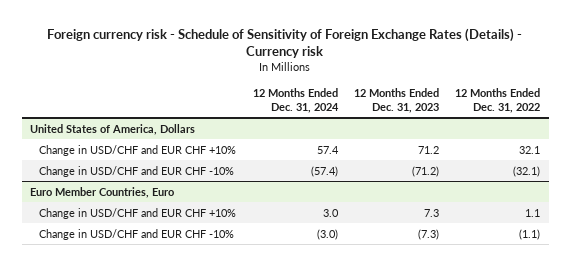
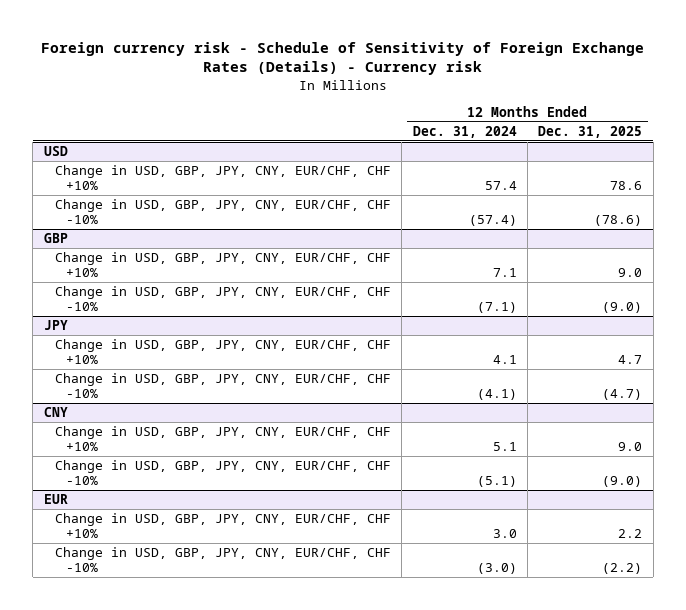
[354,87,440,113] 12 Months Ended Dec. 31, 2023 -> none
[455,87,541,113] 12 Months Ended Dec. 31, 2022 -> none
none -> [538,125,643,138] Dec. 31, 2025
[29,123,195,135] United States of America, Dollars -> [43,146,68,157] USD
[39,144,237,156] Change in USD/CHF and EUR CHF +10% -> [54,165,391,191] Change in USD, GBP, JPY, CNY, EUR/CHF, CHF +10%
[39,165,235,177] Change in USD/CHF and EUR CHF -10% -> [54,199,391,225] Change in USD, GBP, JPY, CNY, EUR/CHF, CHF -10%
[29,186,174,198] Euro Member Countries, Euro -> [43,233,68,244] GBP
[39,207,237,219] Change in USD/CHF and EUR CHF +10% -> [54,252,391,278] Change in USD, GBP, JPY, CNY, EUR/CHF, CHF +10%
[322,208,339,217] 3.0 -> [492,268,517,278] 7.1
[39,228,235,240] Change in USD/CHF and EUR CHF -10% -> [54,286,391,312] Change in USD, GBP, JPY, CNY, EUR/CHF, CHF -10%
[316,228,338,240] (3.0) -> [476,302,517,314] (7.1)
none -> [43,320,68,331] JPY
none -> [54,339,391,365] Change in USD, GBP, JPY, CNY, EUR/CHF, CHF +10%
none -> [54,373,391,399] Change in USD, GBP, JPY, CNY, EUR/CHF, CHF -10%
none -> [43,407,68,418] CNY
none -> [54,426,391,452] Change in USD, GBP, JPY, CNY, EUR/CHF, CHF +10%
none -> [54,460,391,486] Change in USD, GBP, JPY, CNY, EUR/CHF, CHF -10%
none -> [43,494,68,505] EUR
none -> [54,513,391,539] Change in USD, GBP, JPY, CNY, EUR/CHF, CHF +10%
none -> [54,547,391,573] Change in USD, GBP, JPY, CNY, EUR/CHF, CHF -10%

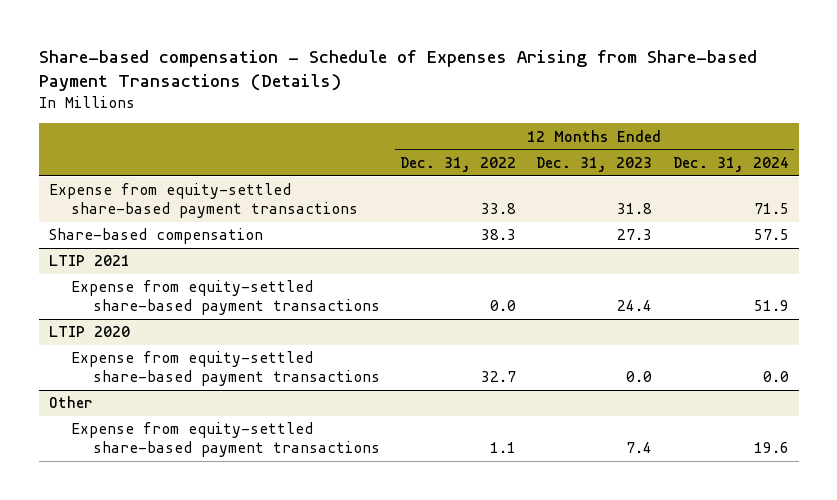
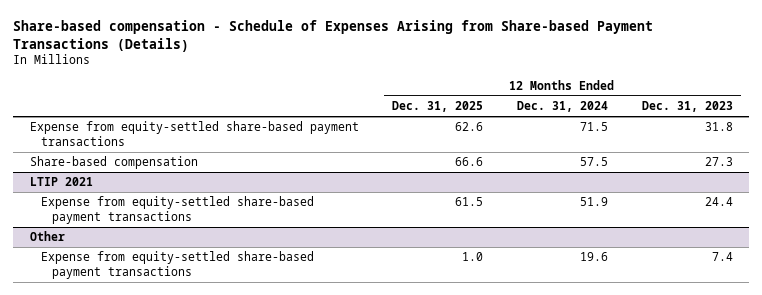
[400,156,517,172] Dec. 31, 2022 -> none
none -> [392,101,484,113] Dec. 31, 2025
[48,326,130,338] LTIP 2020 -> none
[71,351,381,387] Expense from equity-settled share-based payment transactions -> none

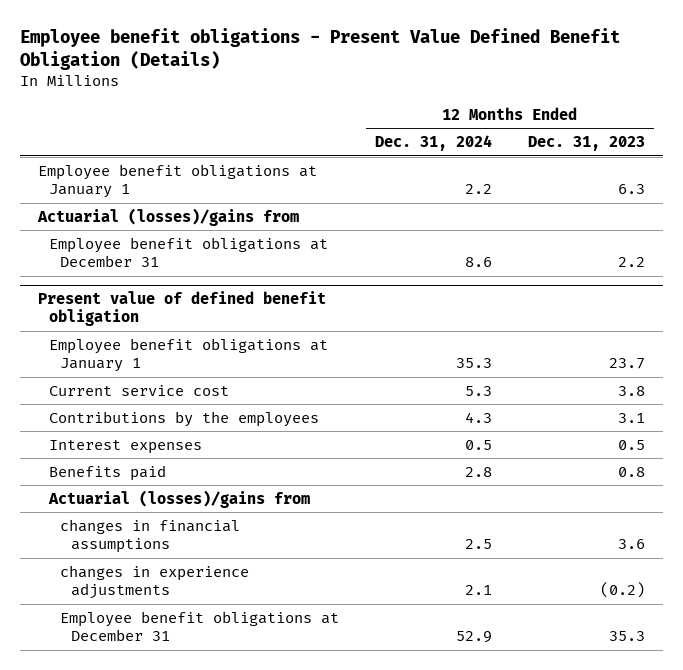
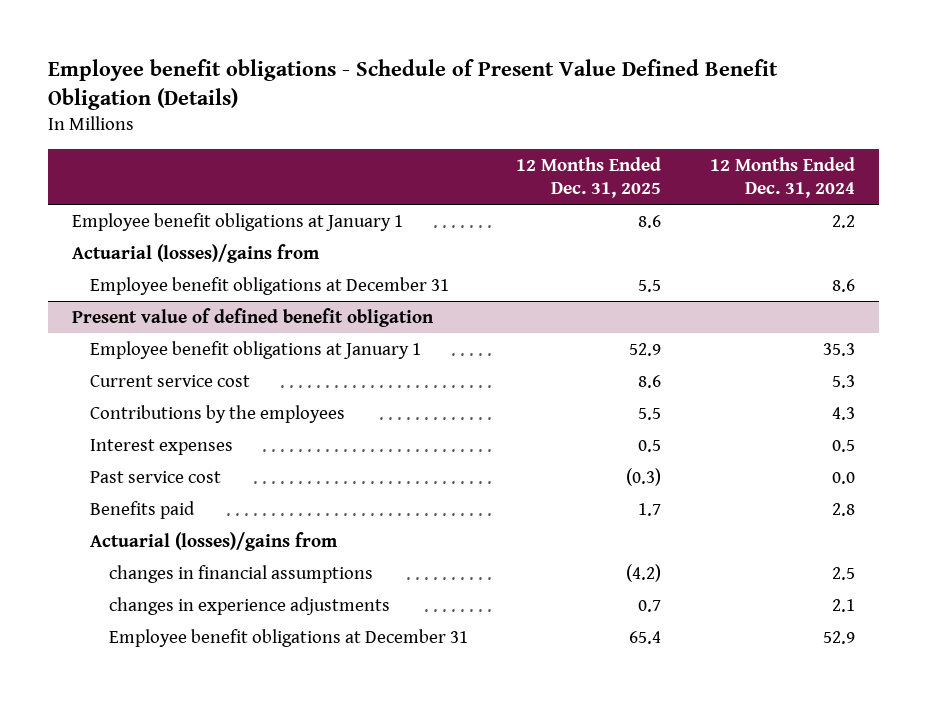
[20,27,621,70] Employee benefit obligations - Present Value Defined Benefit Obligation (Details) -> [47,59,778,111] Employee benefit obligations - Schedule of Present Value Defined Benefit Obligation (Details)
[527,135,645,151] Dec. 31, 2023 -> none
none -> [516,156,662,199] 12 Months Ended Dec. 31, 2025
none -> [90,470,222,483] Past service cost

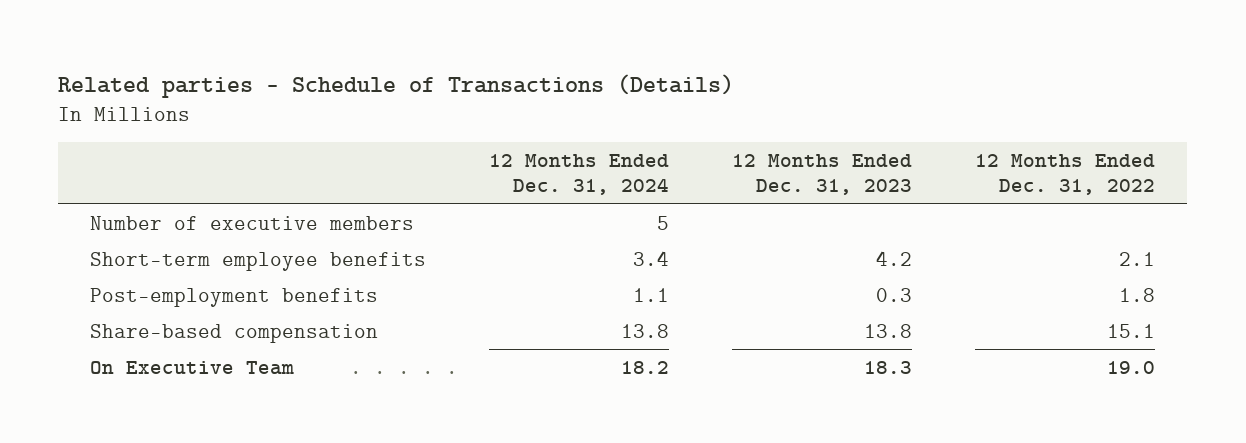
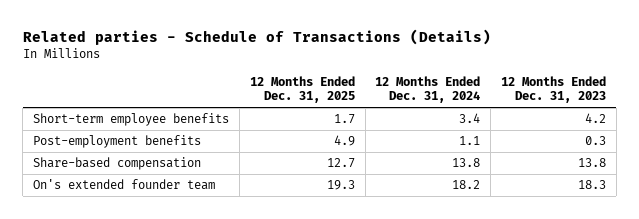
[975,153,1156,196] 12 Months Ended Dec. 31, 2022 -> none
none -> [249,75,355,104] 12 Months Ended Dec. 31, 2025
[90,215,415,230] Number of executive members -> none
[90,360,295,375] On Executive Team -> [33,179,216,191] On's extended founder team

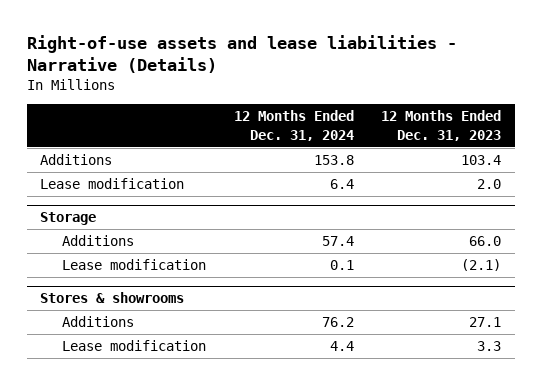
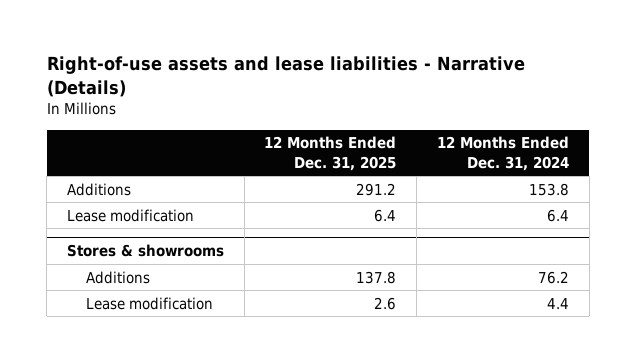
[381,110,502,141] 12 Months Ended Dec. 31, 2023 -> none
none -> [264,136,397,171] 12 Months Ended Dec. 31, 2025
[40,212,97,226] Storage -> none
[62,235,135,247] Additions -> none
[62,259,207,271] Lease modification -> none

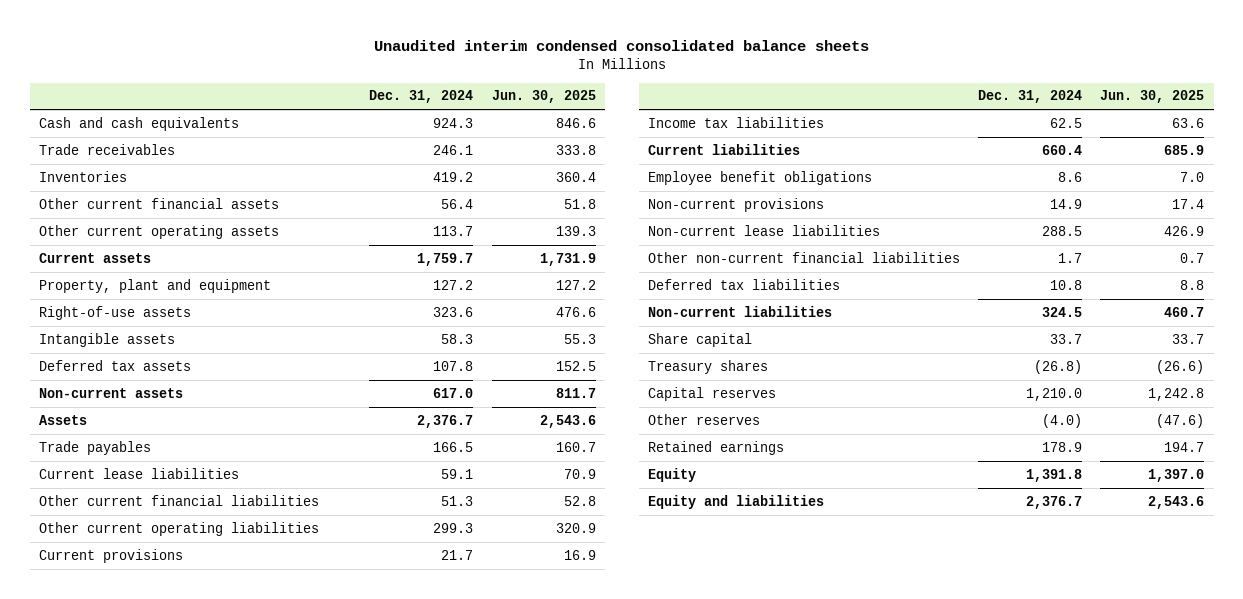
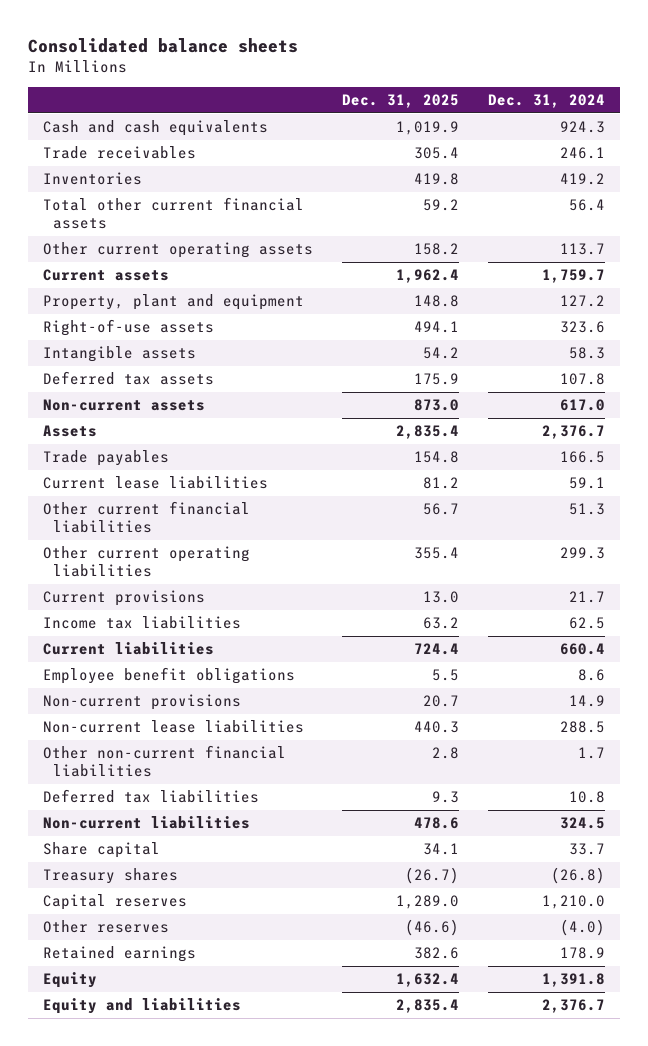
[373,39,869,51] Unaudited interim condensed consolidated balance sheets -> [28,37,299,53] Consolidated balance sheets
[491,90,596,104] Jun. 30, 2025 -> none
none -> [341,93,459,108] Dec. 31, 2025
[39,197,280,209] Other current financial assets -> [42,197,304,230] Total other current financial assets

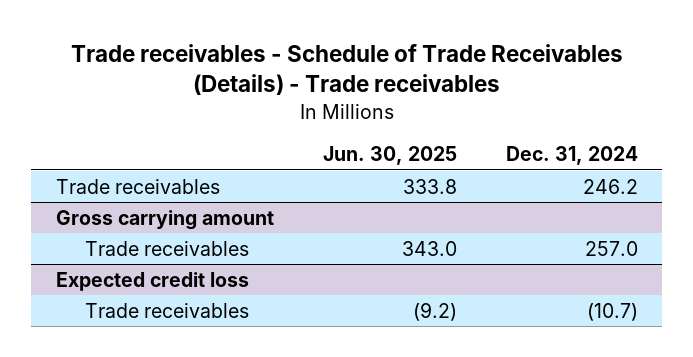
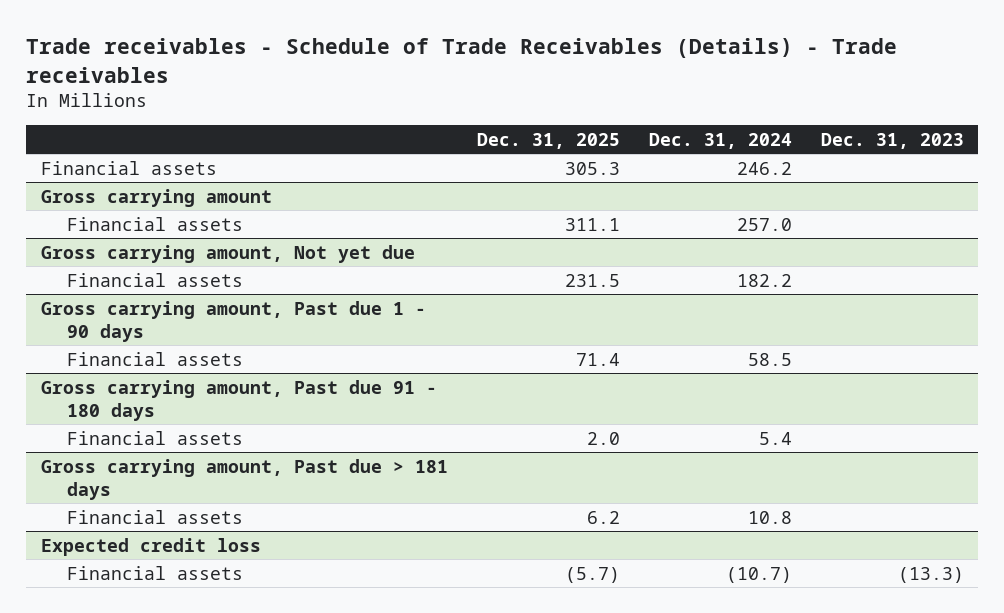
[322,146,457,166] Jun. 30, 2025 -> none
none -> [476,132,620,149] Dec. 31, 2025
none -> [820,132,964,149] Dec. 31, 2023
[55,178,220,194] Trade receivables -> [40,160,217,175] Financial assets
[84,240,249,256] Trade receivables -> [66,216,243,231] Financial assets
none -> [40,244,415,263] Gross carrying amount, Not yet due
none -> [66,272,243,287] Financial assets
none -> [40,300,426,342] Gross carrying amount, Past due 1 - 90 days
none -> [66,351,243,366] Financial assets
none -> [40,379,437,421] Gross carrying amount, Past due 91 - 180 days
none -> [66,430,243,445] Financial assets
none -> [40,458,448,500] Gross carrying amount, Past due > 181 days
none -> [66,509,243,524] Financial assets
[84,302,249,318] Trade receivables -> [66,565,243,580] Financial assets

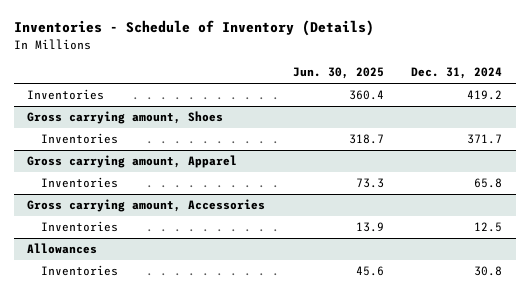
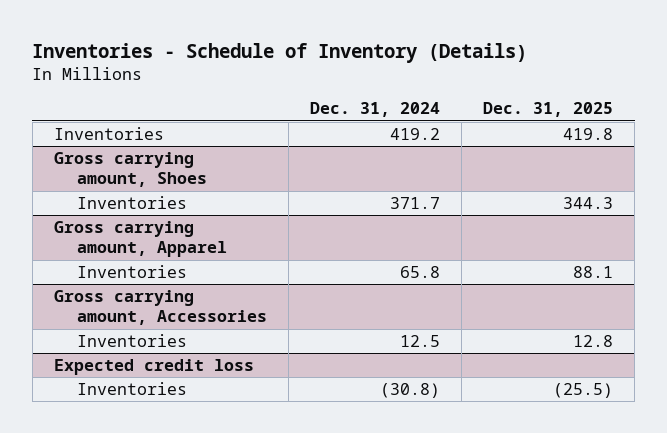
[292,67,384,80] Jun. 30, 2025 -> none
none -> [483,102,614,118] Dec. 31, 2025
[27,243,98,255] Allowances -> [53,359,254,376] Expected credit loss
[474,266,503,277] 30.8 -> [380,383,441,399] (30.8)

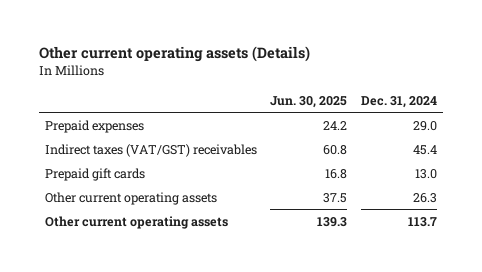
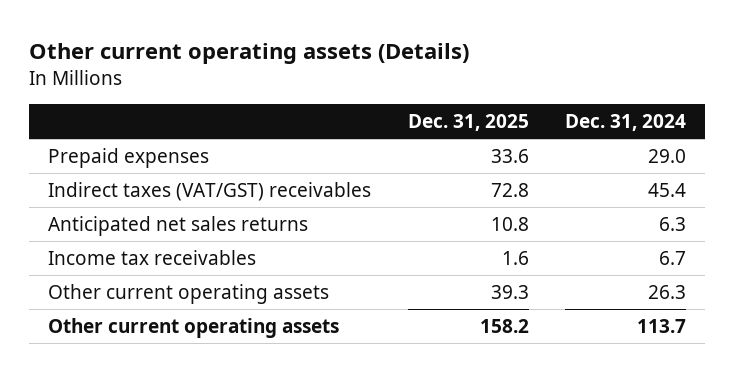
[270,95,348,108] Jun. 30, 2025 -> none
none -> [407,114,529,132] Dec. 31, 2025
[45,167,146,181] Prepaid gift cards -> none
none -> [47,216,308,237] Anticipated net sales returns
none -> [47,250,256,266] Income tax receivables

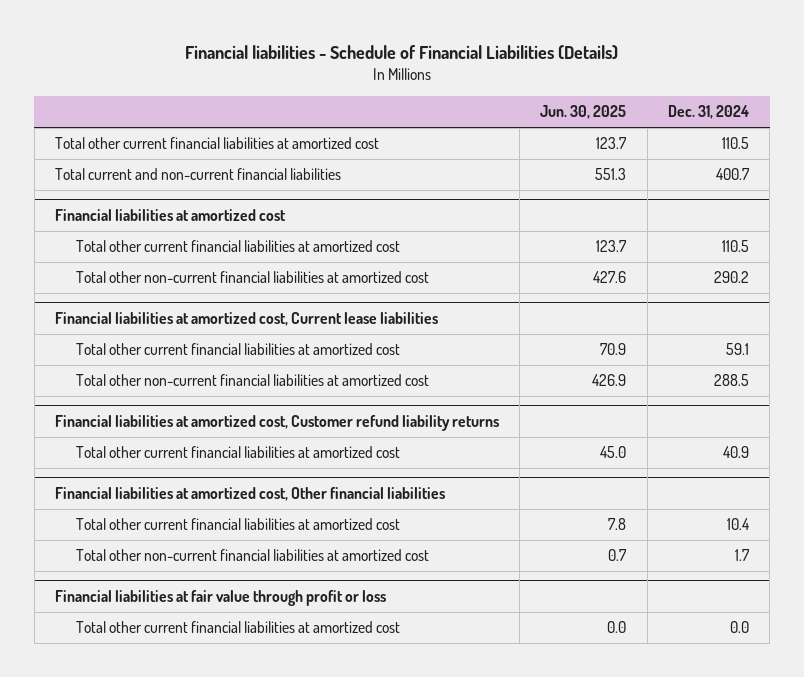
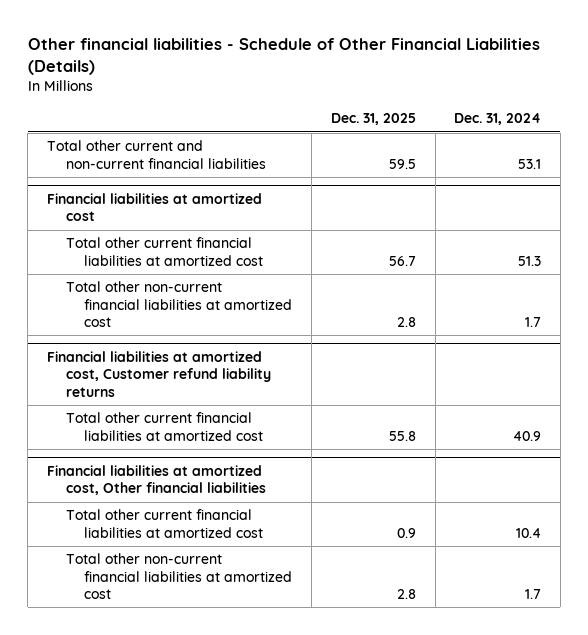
[184,44,618,60] Financial liabilities - Schedule of Financial Liabilities (Details) -> [27,37,540,75] Other financial liabilities - Schedule of Other Financial Liabilities (Details)
[540,105,627,120] Jun. 30, 2025 -> none
none -> [330,113,416,126] Dec. 31, 2025
[55,137,380,150] Total other current financial liabilities at amortized cost -> none
[55,168,342,181] Total current and non-current financial liabilities -> [47,140,266,169] Total other current and non-current financial liabilities
[715,168,750,181] 400.7 -> [518,158,542,169] 53.1
[55,312,439,327] Financial liabilities at amortized cost, Current lease liabilities -> none
[75,343,400,356] Total other current financial liabilities at amortized cost -> none
[75,374,429,387] Total other non-current financial liabilities at amortized cost -> none
[721,240,749,253] 110.5 -> [518,255,542,266] 51.3
[713,271,749,284] 290.2 -> [525,317,542,328] 1.7
[55,590,387,607] Financial liabilities at fair value through profit or loss -> none
[75,621,400,634] Total other current financial liabilities at amortized cost -> none

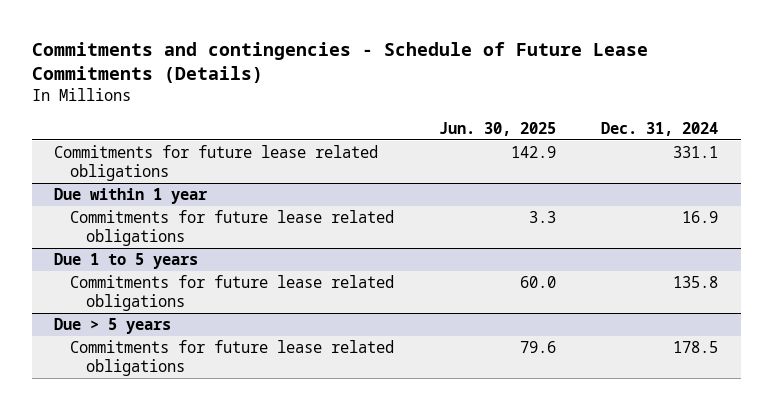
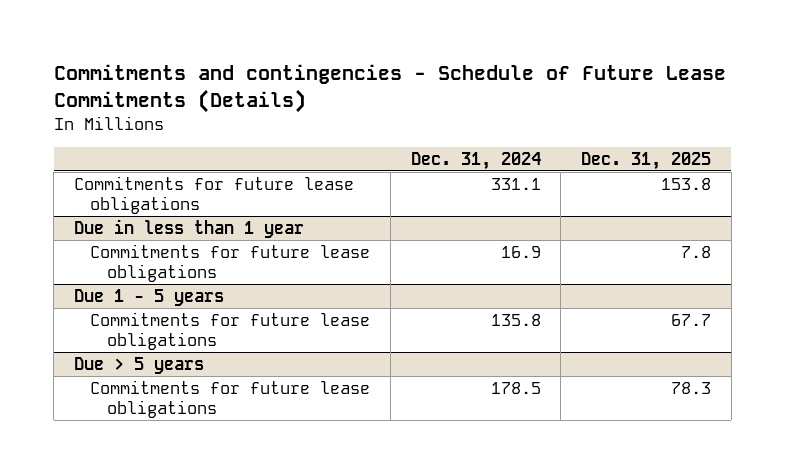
[439,122,557,137] Jun. 30, 2025 -> none
none -> [581,151,712,170] Dec. 31, 2025
[54,145,379,181] Commitments for future lease related obligations -> [73,175,354,214] Commitments for future lease obligations
[54,188,209,205] Due within 1 year -> [73,218,304,238] Due in less than 1 year
[69,210,394,246] Commitments for future lease related obligations -> [90,243,371,282] Commitments for future lease obligations
[54,253,199,270] Due 1 to 5 years -> [73,288,224,306] Due 1 - 5 years
[69,275,394,311] Commitments for future lease related obligations -> [90,311,371,350] Commitments for future lease obligations
[69,340,394,376] Commitments for future lease related obligations -> [90,379,371,418] Commitments for future lease obligations

